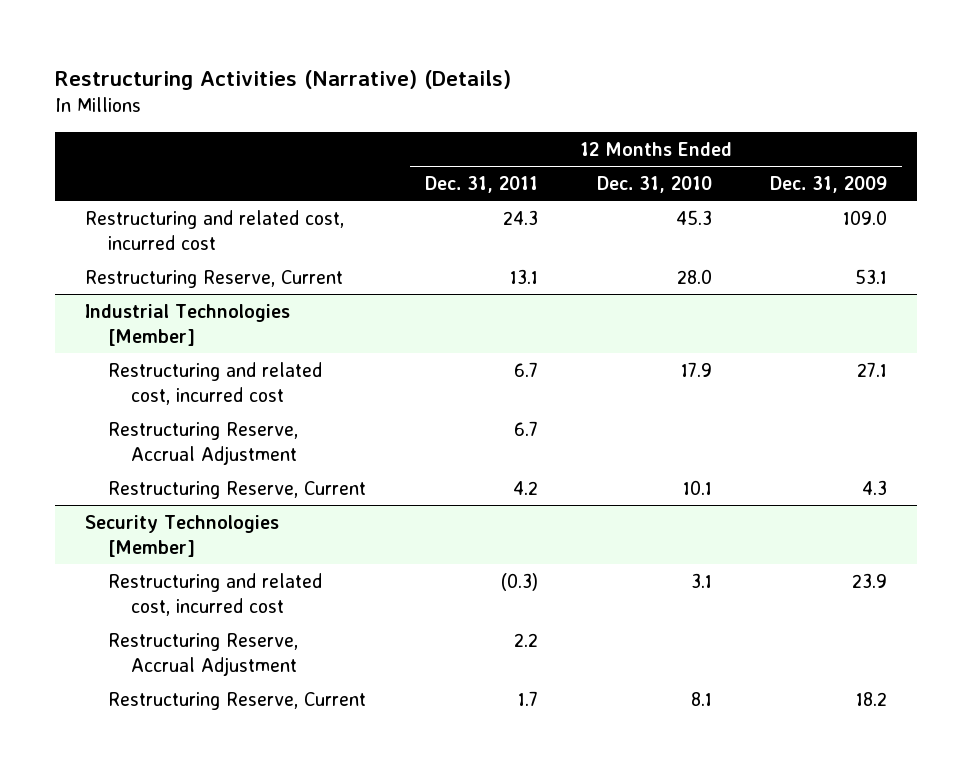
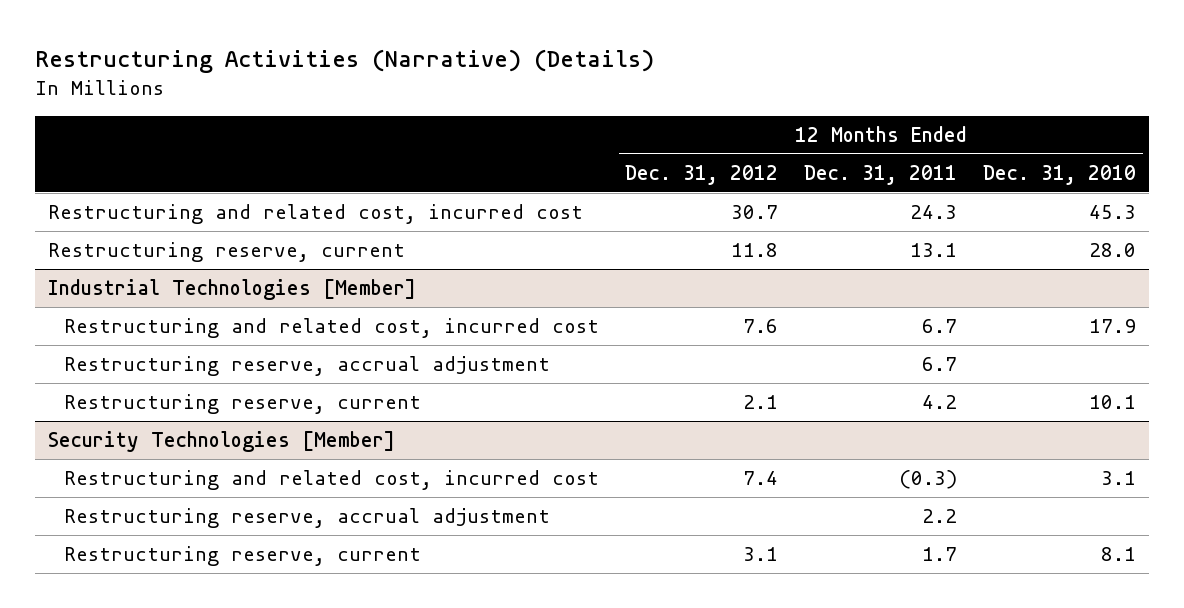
[770,175,888,193] Dec. 31, 2009 -> none
none -> [625,164,779,185] Dec. 31, 2012
[84,269,343,288] Restructuring Reserve, Current -> [48,242,406,263] Restructuring reserve, current
[108,421,299,465] Restructuring Reserve, Accrual Adjustment -> [64,356,551,377] Restructuring reserve, accrual adjustment
[108,480,367,499] Restructuring Reserve, Current -> [64,394,422,415] Restructuring reserve, current
[108,632,299,676] Restructuring Reserve, Accrual Adjustment -> [64,508,551,529] Restructuring reserve, accrual adjustment
[108,691,367,710] Restructuring Reserve, Current -> [64,546,422,567] Restructuring reserve, current

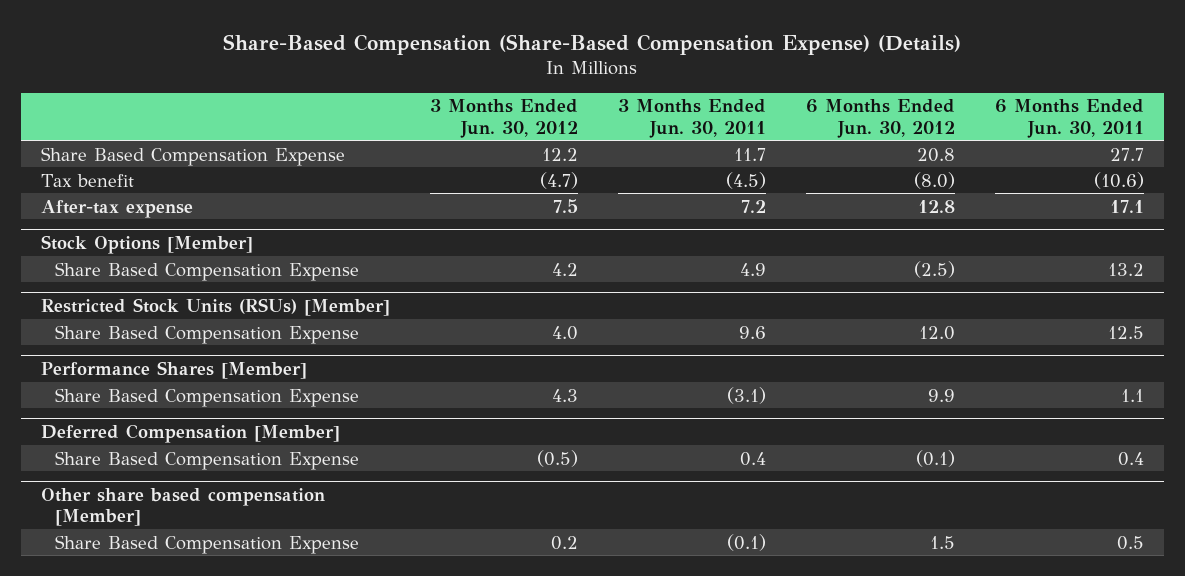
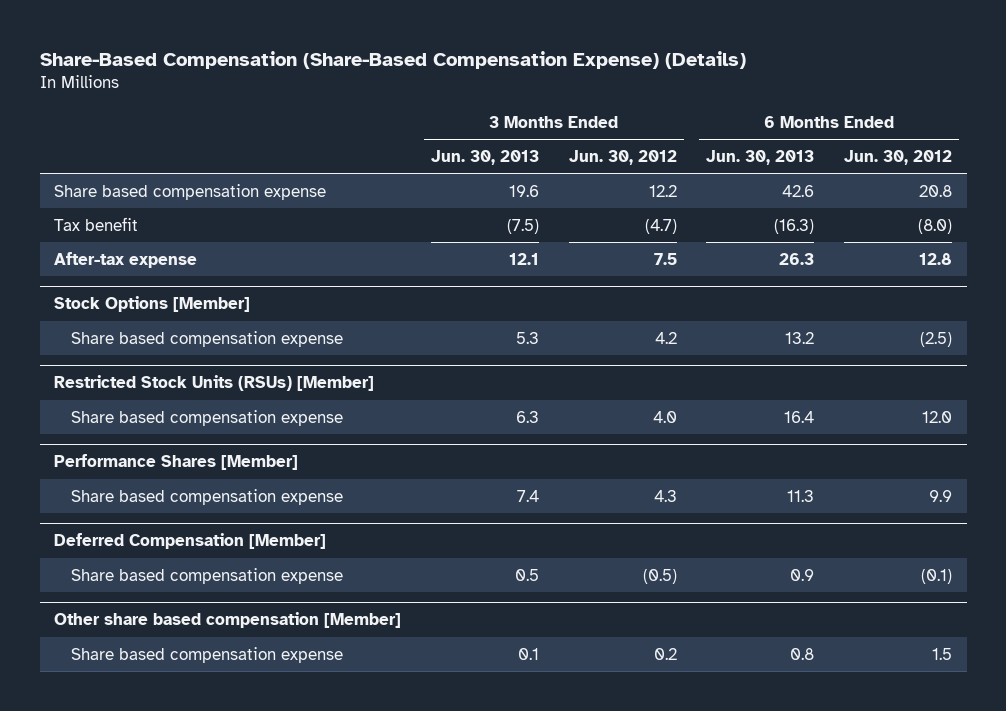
[617,99,766,138] 3 Months Ended Jun. 30, 2011 -> none
[994,99,1144,138] 6 Months Ended Jun. 30, 2011 -> none
none -> [430,149,539,165] Jun. 30, 2013
none -> [706,149,815,165] Jun. 30, 2013
[41,146,346,166] Share Based Compensation Expense -> [54,183,327,200] Share based compensation expense
[54,261,359,281] Share Based Compensation Expense -> [71,330,344,347] Share based compensation expense
[54,324,359,344] Share Based Compensation Expense -> [71,409,344,426] Share based compensation expense
[54,387,359,407] Share Based Compensation Expense -> [71,488,344,505] Share based compensation expense
[54,450,359,470] Share Based Compensation Expense -> [71,567,344,584] Share based compensation expense
[54,534,359,554] Share Based Compensation Expense -> [71,646,344,663] Share based compensation expense

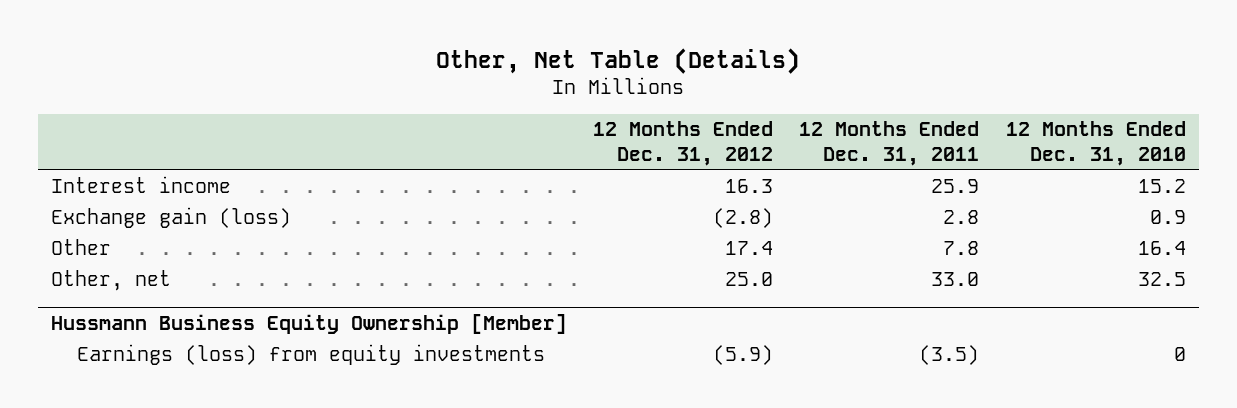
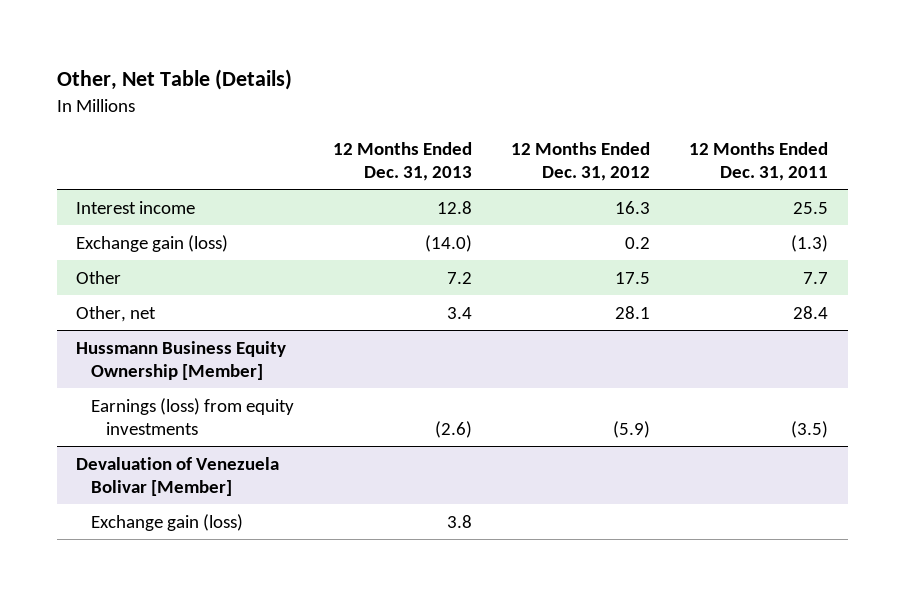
[1005,121,1186,167] 12 Months Ended Dec. 31, 2010 -> none
none -> [333,141,473,181] 12 Months Ended Dec. 31, 2013
[931,179,980,194] 25.9 -> [793,201,829,214] 25.5
[713,208,774,229] (2.8) -> [625,236,651,249] 0.2
[943,210,980,225] 2.8 -> [791,234,829,252] (1.3)
[725,241,774,256] 17.4 -> [615,271,651,284] 17.5
[943,241,980,256] 7.8 -> [803,271,829,284] 7.7
[725,272,774,287] 25.0 -> [615,305,651,319] 28.1
[931,272,980,287] 33.0 -> [793,305,829,319] 28.4
none -> [76,456,280,496] Devaluation of Venezuela Bolivar [Member]
none -> [91,513,244,531] Exchange gain (loss)

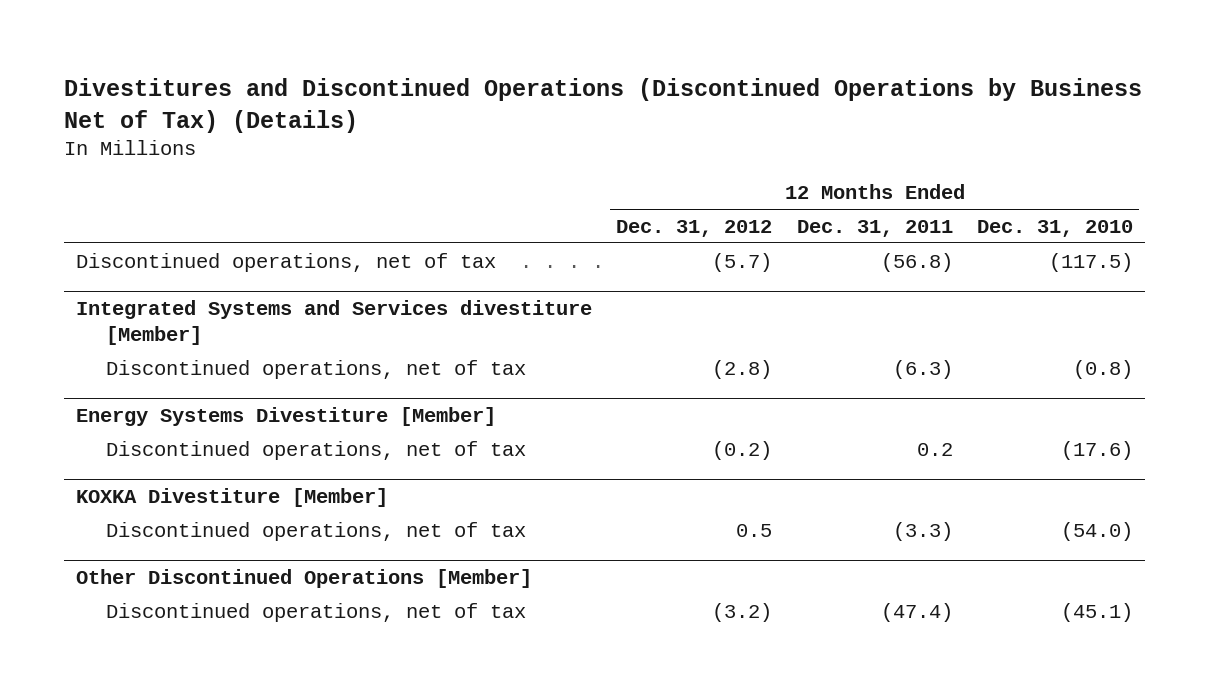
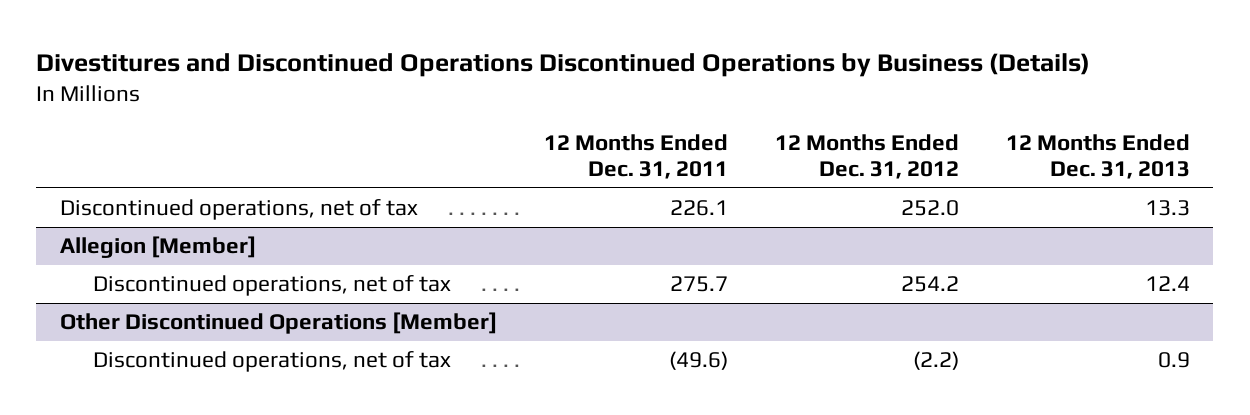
[64,78,1143,133] Divestitures and Discontinued Operations (Discontinued Operations by Business Net of Tax) (Details) -> [36,52,1091,77] Divestitures and Discontinued Operations Discontinued Operations by Business (Details)
[976,219,1133,237] Dec. 31, 2010 -> none
none -> [1005,133,1190,179] 12 Months Ended Dec. 31, 2013
[76,299,593,346] Integrated Systems and Services divestiture [Member] -> none
[76,406,497,426] Energy Systems Divestiture [Member] -> none
[105,440,526,460] Discontinued operations, net of tax -> none
[76,487,389,507] KOXKA Divestiture [Member] -> none
[105,521,526,541] Discontinued operations, net of tax -> none
[712,252,773,272] (5.7) -> [900,200,959,217] 252.0
[880,252,953,272] (56.8) -> [669,200,728,217] 226.1
none -> [59,236,256,259] Allegion [Member]
[712,359,773,379] (2.8) -> [900,276,959,293] 254.2
[892,359,953,379] (6.3) -> [669,276,728,293] 275.7
[712,602,773,622] (3.2) -> [912,351,959,371] (2.2)
[880,602,953,622] (47.4) -> [668,351,728,371] (49.6)

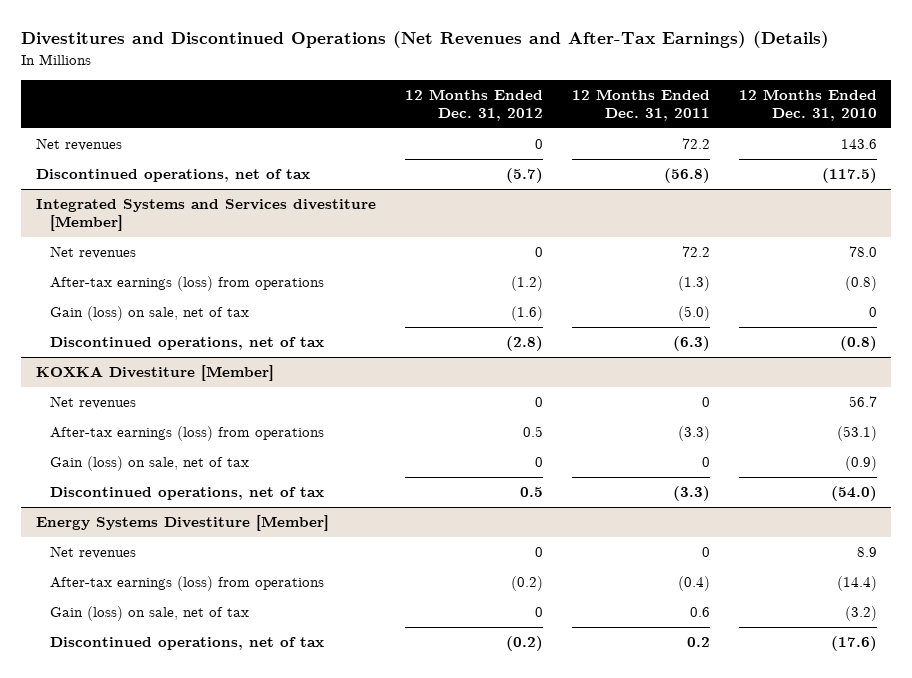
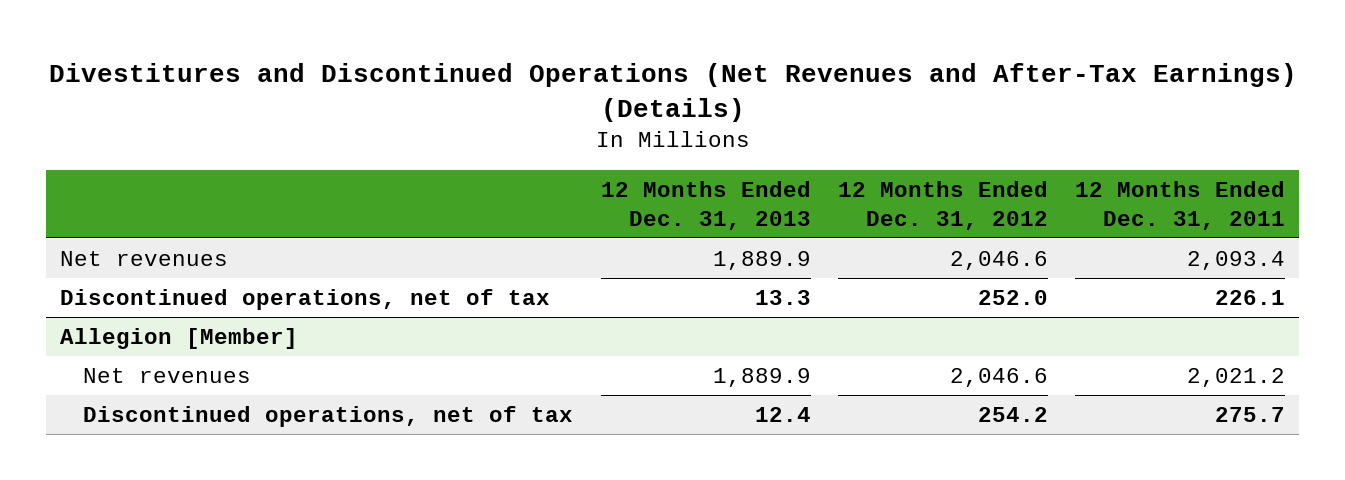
[738,88,877,121] 12 Months Ended Dec. 31, 2010 -> none
none -> [600,181,811,230] 12 Months Ended Dec. 31, 2013
[35,198,376,232] Integrated Systems and Services divestiture [Member] -> none
[49,275,324,291] After-tax earnings (loss) from operations -> none
[49,305,249,321] Gain (loss) on sale, net of tax -> none
[35,364,274,381] KOXKA Divestiture [Member] -> none
[49,395,136,409] Net revenues -> none
[49,425,324,441] After-tax earnings (loss) from operations -> none
[49,455,249,471] Gain (loss) on sale, net of tax -> none
[49,486,324,500] Discontinued operations, net of tax -> none
[35,514,329,531] Energy Systems Divestiture [Member] -> none
[49,545,136,559] Net revenues -> none
[49,575,324,591] After-tax earnings (loss) from operations -> none
[49,605,249,621] Gain (loss) on sale, net of tax -> none
[49,636,324,650] Discontinued operations, net of tax -> none
[534,138,543,149] 0 -> [949,250,1048,270] 2,046.6
[681,137,710,149] 72.2 -> [1187,250,1286,270] 2,093.4
[505,167,543,183] (5.7) -> [977,289,1048,305] 252.0
[663,167,710,183] (56.8) -> [1215,289,1286,305] 226.1
none -> [59,327,298,349] Allegion [Member]
[534,246,543,257] 0 -> [949,367,1048,387] 2,046.6
[681,245,710,257] 72.2 -> [1187,367,1286,387] 2,021.2
[505,335,543,351] (2.8) -> [977,406,1048,422] 254.2
[672,335,710,351] (6.3) -> [1215,406,1286,422] 275.7

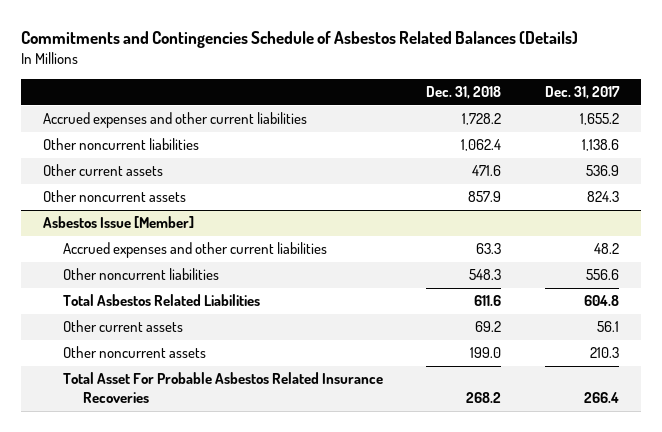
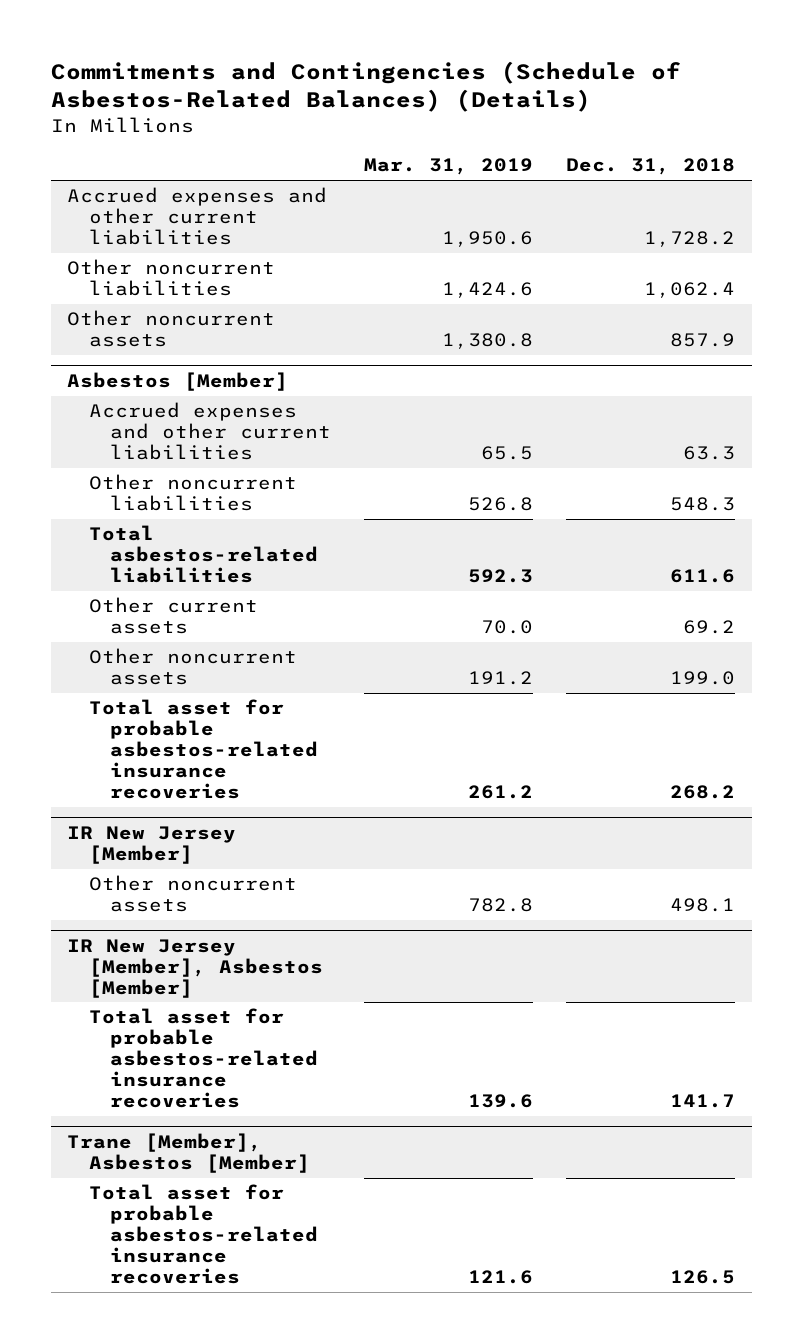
[20,31,578,49] Commitments and Contingencies Schedule of Asbestos Related Balances (Details) -> [50,61,681,113] Commitments and Contingencies (Schedule of Asbestos-Related Balances) (Details)
[545,86,621,100] Dec. 31, 2017 -> none
none -> [364,158,534,176] Mar. 31, 2019
[42,164,163,177] Other current assets -> none
[42,216,194,229] Asbestos Issue [Member] -> [67,371,289,391] Asbestos [Member]
[62,294,260,307] Total Asbestos Related Liabilities -> [88,525,318,584] Total asbestos-related liabilities
[62,372,383,404] Total Asset For Probable Asbestos Related Insurance Recoveries -> [88,699,318,800] Total asset for probable asbestos-related insurance recoveries
none -> [67,825,237,864] IR New Jersey [Member]
none -> [88,875,297,913] Other noncurrent assets
none -> [67,938,323,998] IR New Jersey [Member], Asbestos [Member]
none -> [88,1008,318,1109] Total asset for probable asbestos-related insurance recoveries
none -> [67,1132,310,1173] Trane [Member], Asbestos [Member]
none -> [88,1184,318,1285] Total asset for probable asbestos-related insurance recoveries

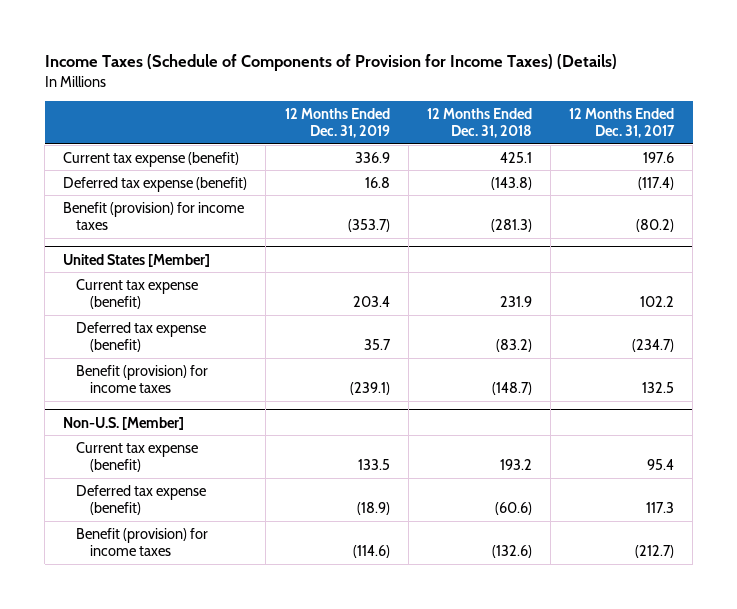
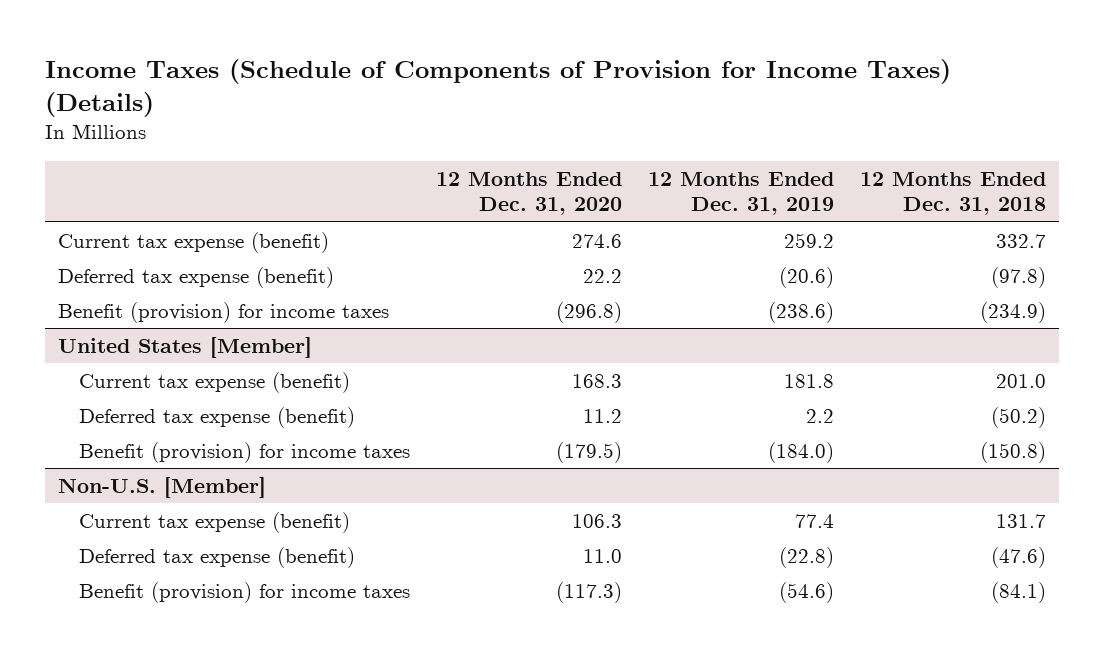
[568,107,675,139] 12 Months Ended Dec. 31, 2017 -> none
none -> [436,171,623,216] 12 Months Ended Dec. 31, 2020
[354,151,390,163] 336.9 -> [784,233,835,249] 259.2
[499,151,532,163] 425.1 -> [996,234,1047,249] 332.7
[364,176,390,188] 16.8 -> [779,267,835,289] (20.6)
[490,176,532,190] (143.8) -> [991,267,1047,289] (97.8)
[347,219,390,233] (353.7) -> [768,302,835,324] (238.6)
[490,219,532,233] (281.3) -> [980,302,1047,324] (234.9)
[352,296,390,308] 203.4 -> [784,374,835,389] 181.8
[499,296,532,308] 231.9 -> [996,374,1047,389] 201.0
[363,339,391,351] 35.7 -> [806,409,835,424] 2.2
[495,339,532,353] (83.2) -> [991,407,1047,429] (50.2)
[349,382,390,396] (239.1) -> [768,442,835,464] (184.0)
[491,382,532,396] (148.7) -> [980,442,1047,464] (150.8)
[357,459,390,471] 133.5 -> [795,514,835,529] 77.4
[499,459,532,471] 193.2 -> [996,514,1047,529] 131.7
[356,502,390,516] (18.9) -> [779,547,835,569] (22.8)
[494,502,532,516] (60.6) -> [991,547,1047,569] (47.6)
[352,545,390,559] (114.6) -> [779,582,835,604] (54.6)
[491,545,532,559] (132.6) -> [991,582,1047,604] (84.1)

